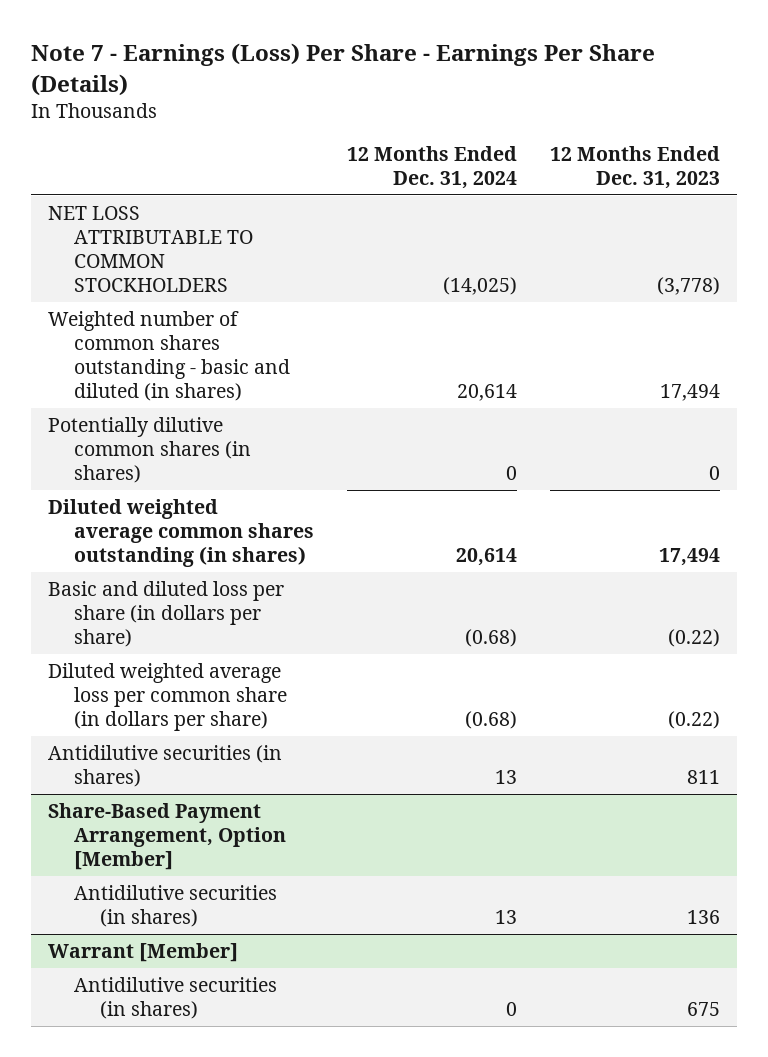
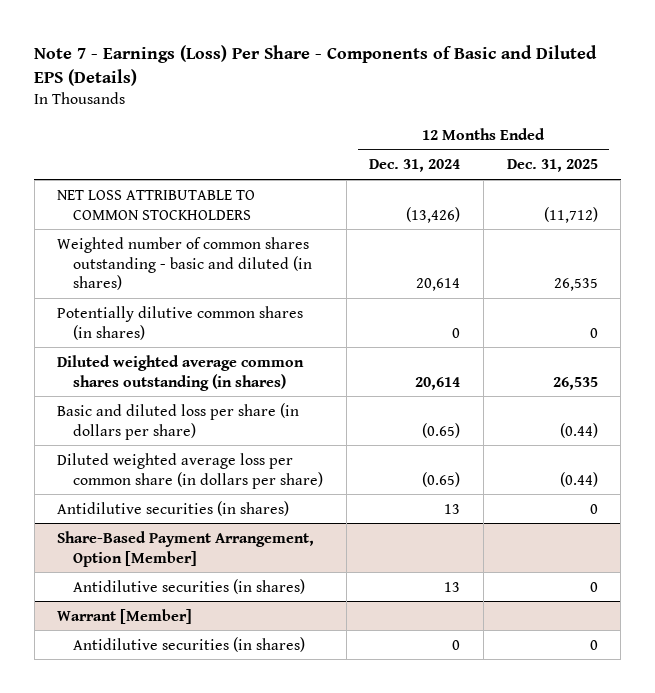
[31,43,656,96] Note 7 - Earnings (Loss) Per Share - Earnings Per Share (Details) -> [34,44,598,87] Note 7 - Earnings (Loss) Per Share - Components of Basic and Diluted EPS (Details)
[550,145,721,189] 12 Months Ended Dec. 31, 2023 -> none
none -> [506,159,598,173] Dec. 31, 2025
[443,277,518,296] (14,025) -> [406,206,461,223] (13,426)
[465,629,518,648] (0.68) -> [422,422,461,438] (0.65)
[465,711,518,730] (0.68) -> [422,471,461,487] (0.65)

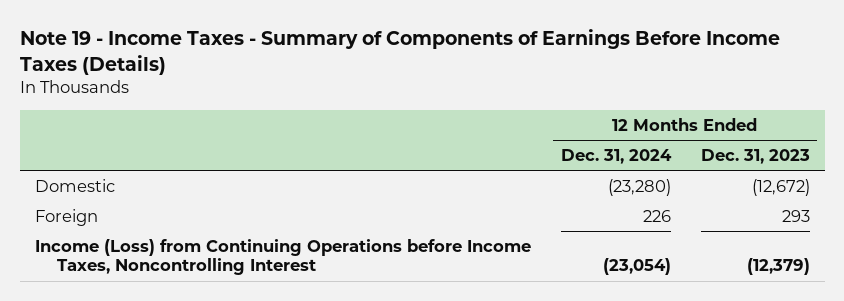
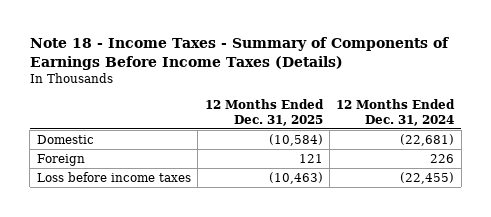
[19,29,780,75] Note 19 - Income Taxes - Summary of Components of Earnings Before Income Taxes (Details) -> [29,37,449,71] Note 18 - Income Taxes - Summary of Components of Earnings Before Income Taxes (Details)
[700,148,810,164] Dec. 31, 2023 -> none
none -> [204,99,324,126] 12 Months Ended Dec. 31, 2025
[607,178,671,196] (23,280) -> [400,133,455,146] (22,681)
[34,238,531,276] Income (Loss) from Continuing Operations before Income Taxes, Noncontrolling Interest -> [36,171,191,182] Loss before income taxes
[602,258,671,276] (23,054) -> [400,171,455,184] (22,455)

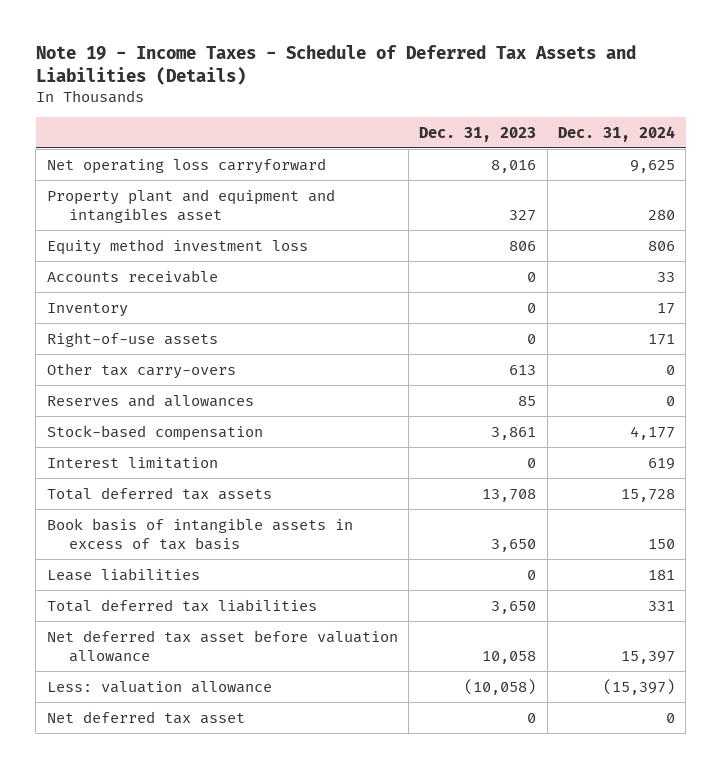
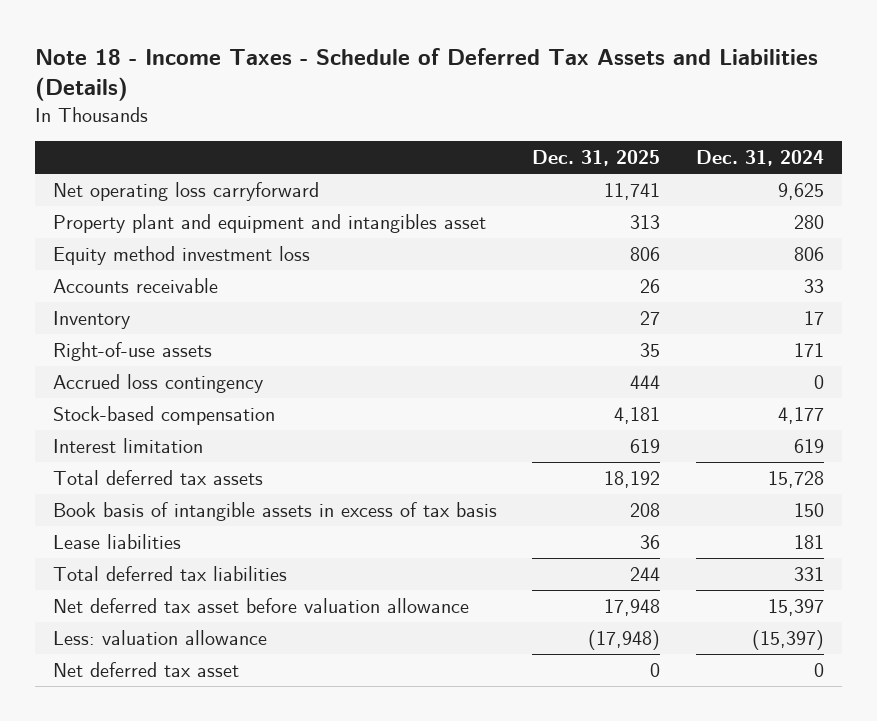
[35,44,636,85] Note 19 - Income Taxes - Schedule of Deferred Tax Assets and Liabilities (Details) -> [34,48,818,102] Note 18 - Income Taxes - Schedule of Deferred Tax Assets and Liabilities (Details)
[419,126,537,142] Dec. 31, 2023 -> none
none -> [532,150,661,167] Dec. 31, 2025
[46,362,236,379] Other tax carry-overs -> none
[46,393,254,407] Reserves and allowances -> none
none -> [52,373,263,393] Accrued loss contingency

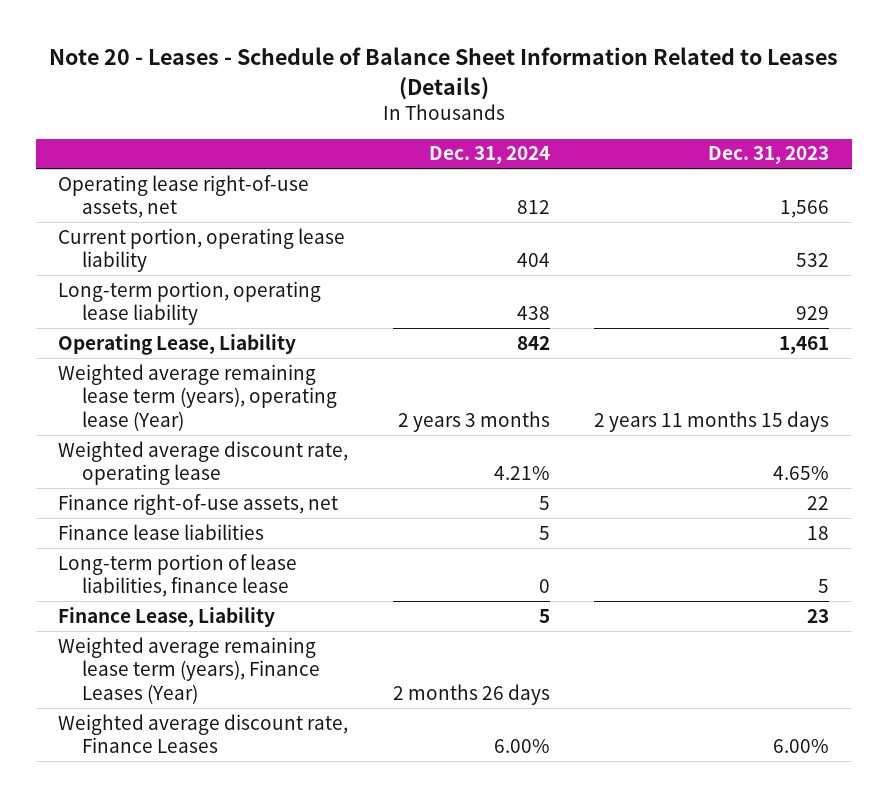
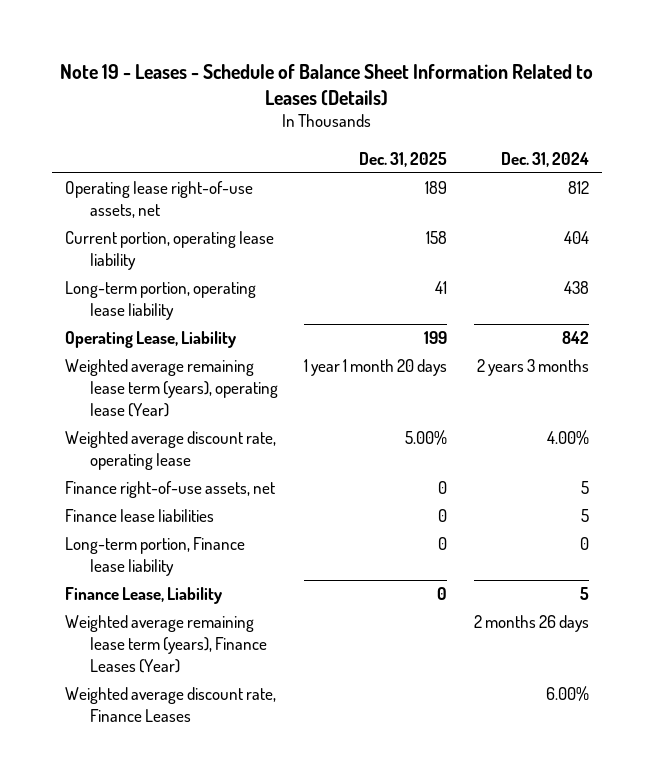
[48,47,838,100] Note 20 - Leases - Schedule of Balance Sheet Information Related to Leases (Details) -> [60,63,594,106] Note 19 - Leases - Schedule of Balance Sheet Information Related to Leases (Details)
[708,146,830,165] Dec. 31, 2023 -> none
none -> [359,151,448,167] Dec. 31, 2025
[493,466,550,481] 4.21% -> [546,430,589,446] 4.00%
[58,553,298,598] Long-term portion of lease liabilities, finance lease -> [65,537,246,577] Long-term portion, Finance lease liability

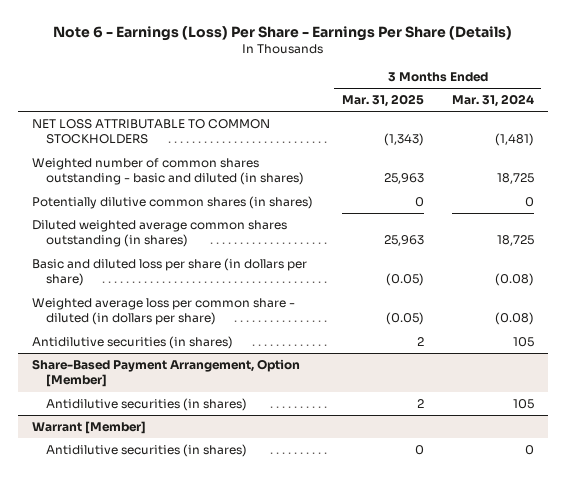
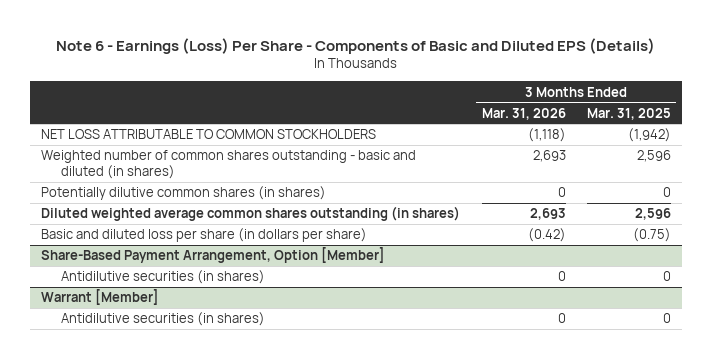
[53,25,513,41] Note 6 - Earnings (Loss) Per Share - Earnings Per Share (Details) -> [56,37,656,54] Note 6 - Earnings (Loss) Per Share - Components of Basic and Diluted EPS (Details)
[451,94,534,108] Mar. 31, 2024 -> none
none -> [481,107,566,120] Mar. 31, 2026
[383,133,424,147] (1,343) -> [628,128,672,143] (1,942)
[383,173,424,185] 25,963 -> [637,150,672,163] 2,596
[32,297,296,326] Weighted average loss per common share - diluted (in dollars per share) -> none
[32,335,234,349] Antidilutive securities (in shares) -> none
[383,235,424,247] 25,963 -> [635,208,672,221] 2,596
[385,273,424,287] (0.05) -> [633,228,672,243] (0.75)
[416,398,424,408] 2 -> [663,271,672,282] 0

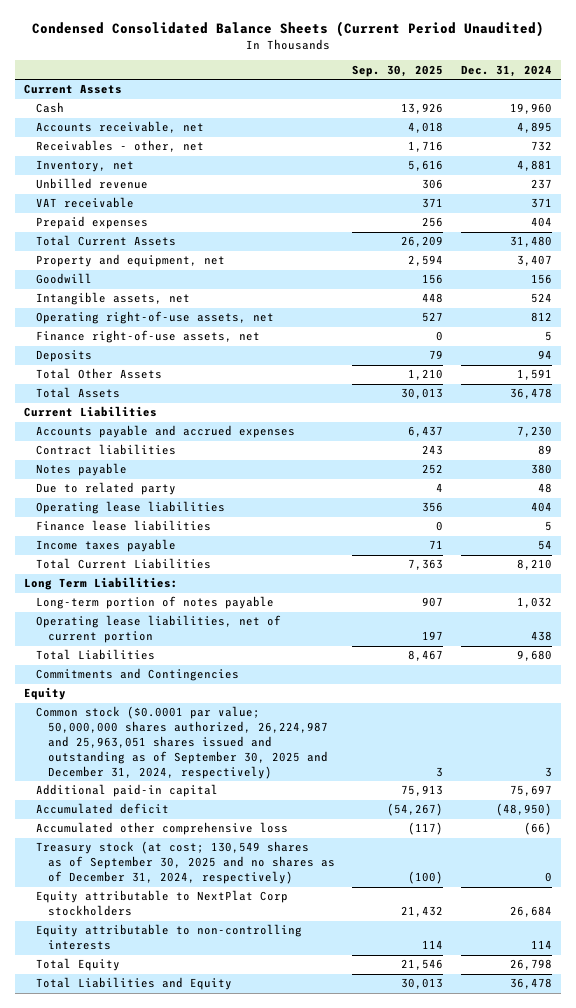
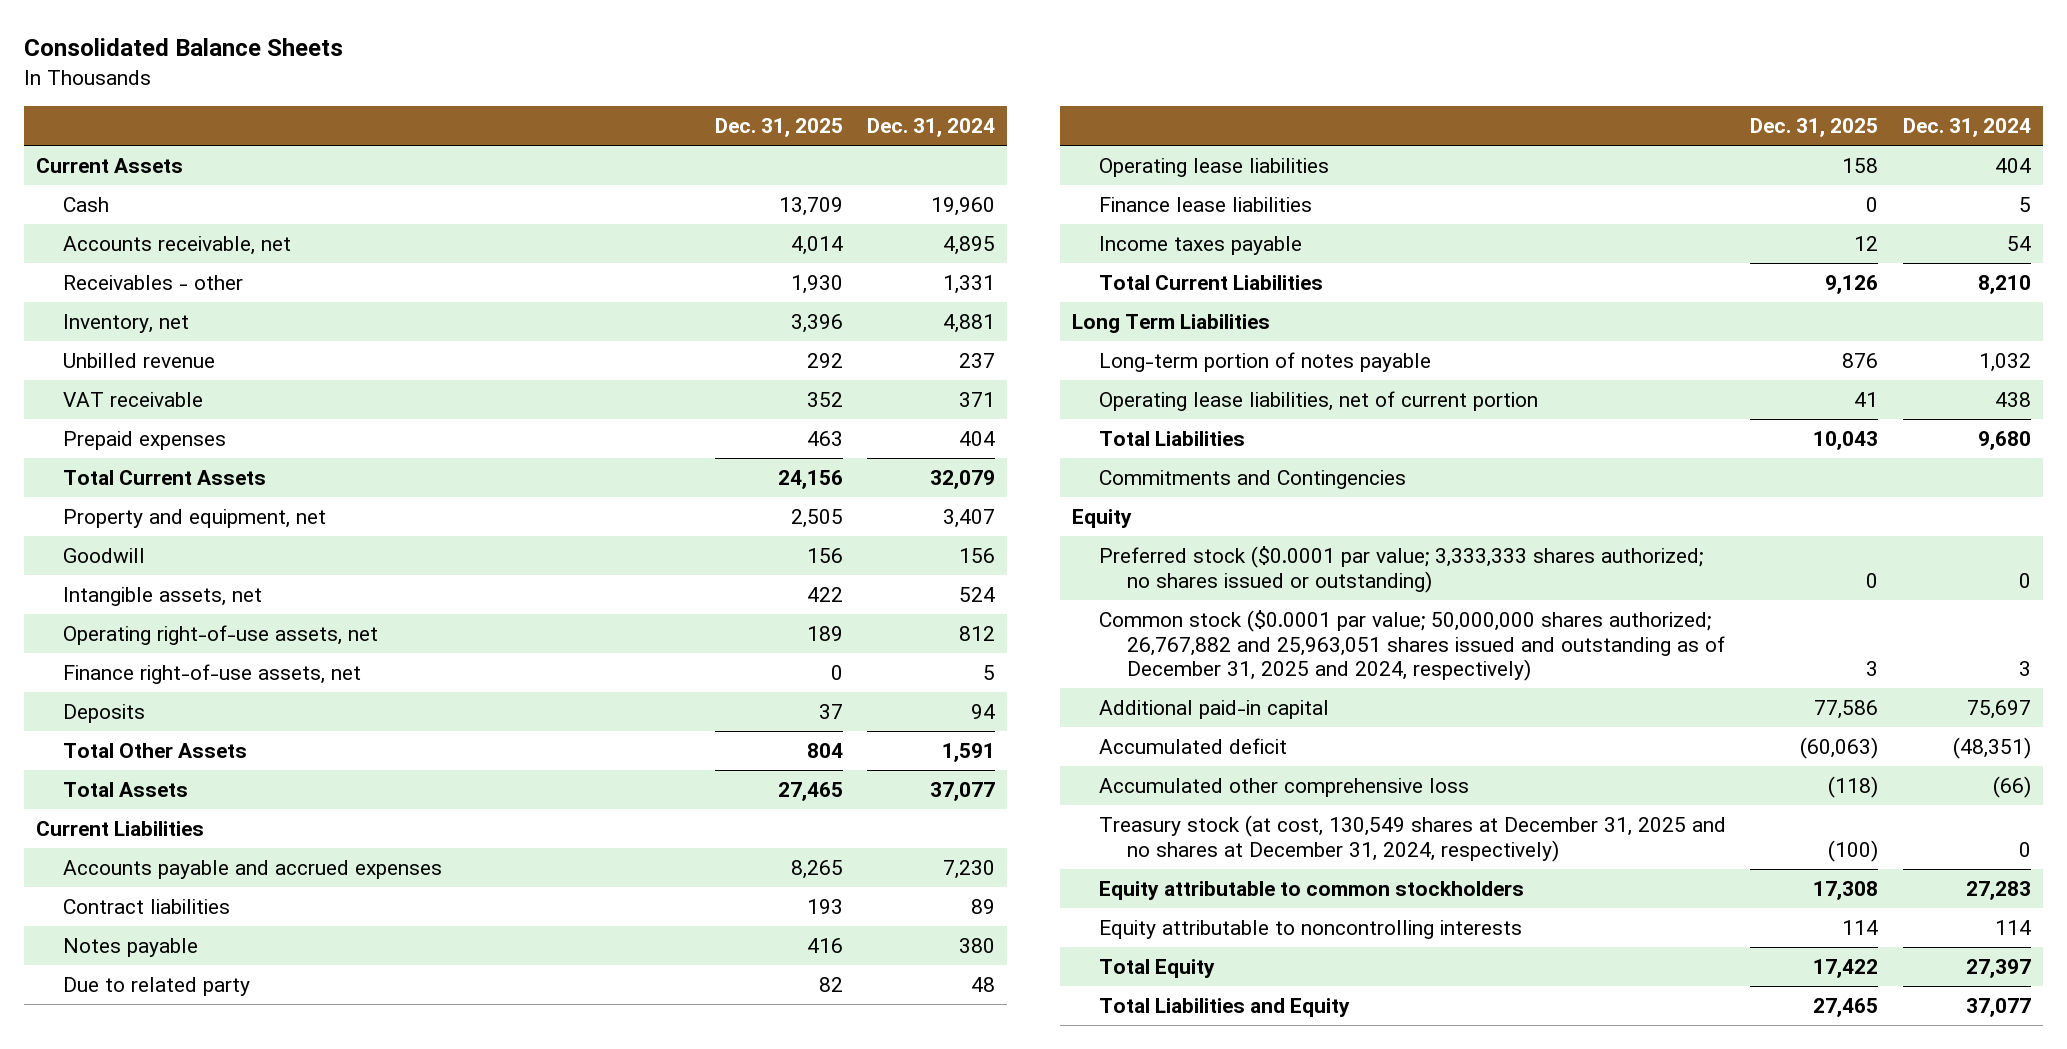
[32,21,545,38] Condensed Consolidated Balance Sheets (Current Period Unaudited) -> [23,38,343,57] Consolidated Balance Sheets
[352,64,444,77] Sep. 30, 2025 -> none
none -> [714,117,843,137] Dec. 31, 2025
[35,140,204,153] Receivables - other, net -> [63,275,244,291] Receivables - other
[531,141,553,152] 732 -> [942,275,995,295] 1,331
[510,236,553,248] 31,480 -> [929,470,995,490] 32,079
[510,388,553,400] 36,478 -> [929,782,995,802] 37,077
[24,577,179,591] Long Term Liabilities: -> [1071,314,1270,334] Long Term Liabilities
none -> [1099,546,1704,593] Preferred stock ($0.0001 par value; 3,333,333 shares authorized; no shares issued or outstanding)
[35,706,328,780] Common stock ($0.0001 par value; 50,000,000 shares authorized, 26,224,987 and 25,963,051 shares issued and outstanding as of September 30, 2025 and December 31, 2024, respectively) -> [1099,610,1725,682] Common stock ($0.0001 par value; 50,000,000 shares authorized; 26,767,882 and 25,963,051 shares issued and outstanding as of December 31, 2025 and 2024, respectively)
[496,803,553,817] (48,950) -> [1952,737,2031,760] (48,351)
[35,841,335,885] Treasury stock (at cost; 130,549 shares as of September 30, 2025 and no shares as of December 31, 2024, respectively) -> [1099,815,1727,862] Treasury stock (at cost, 130,549 shares at December 31, 2025 and no shares at December 31, 2024, respectively)
[35,890,288,917] Equity attributable to NextPlat Corp stockholders -> [1099,881,1525,901] Equity attributable to common stockholders
[510,906,553,918] 26,684 -> [1965,881,2031,901] 27,283
[35,924,302,951] Equity attributable to non-controlling interests -> [1099,920,1523,940] Equity attributable to noncontrolling interests
[510,959,553,971] 26,798 -> [1965,959,2031,979] 27,397
[510,978,553,990] 36,478 -> [1965,998,2031,1018] 37,077

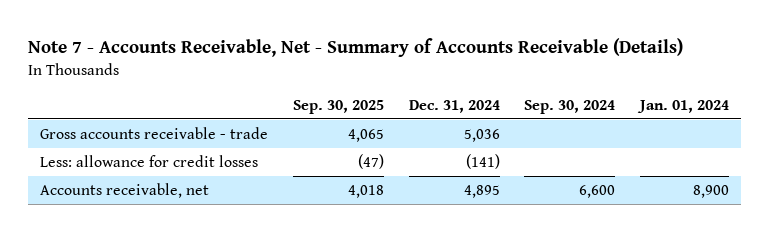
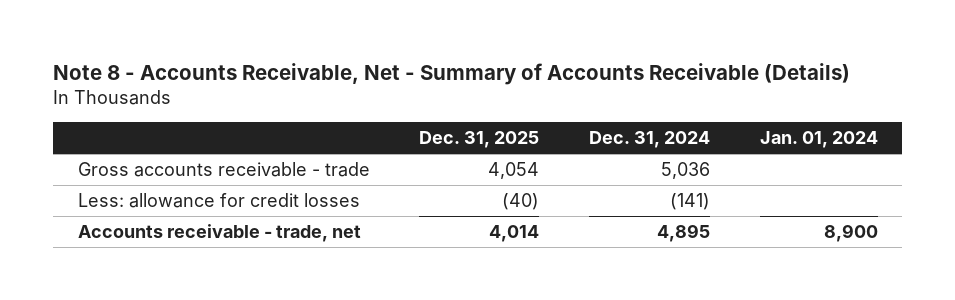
[27,37,683,57] Note 7 - Accounts Receivable, Net - Summary of Accounts Receivable (Details) -> [52,63,850,86] Note 8 - Accounts Receivable, Net - Summary of Accounts Receivable (Details)
[292,99,384,114] Sep. 30, 2025 -> none
[524,99,616,114] Sep. 30, 2024 -> none
none -> [419,131,540,149] Dec. 31, 2025
[40,183,210,199] Accounts receivable, net -> [77,224,361,243] Accounts receivable - trade, net

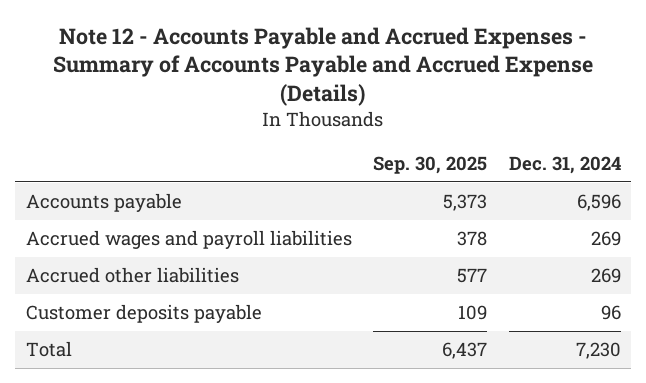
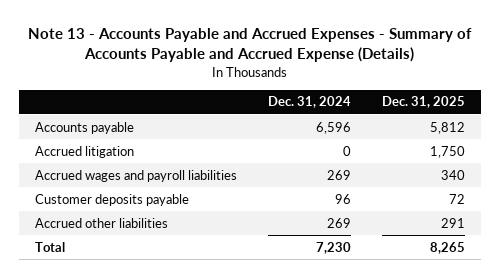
[53,26,594,107] Note 12 - Accounts Payable and Accrued Expenses - Summary of Accounts Payable and Accrued Expense (Details) -> [27,28,472,63] Note 13 - Accounts Payable and Accrued Expenses - Summary of Accounts Payable and Accrued Expense (Details)
[373,155,488,174] Sep. 30, 2025 -> none
none -> [382,96,466,109] Dec. 31, 2025
none -> [34,145,134,158] Accrued litigation
[25,267,239,284] Accrued other liabilities -> [34,217,168,228] Accrued other liabilities

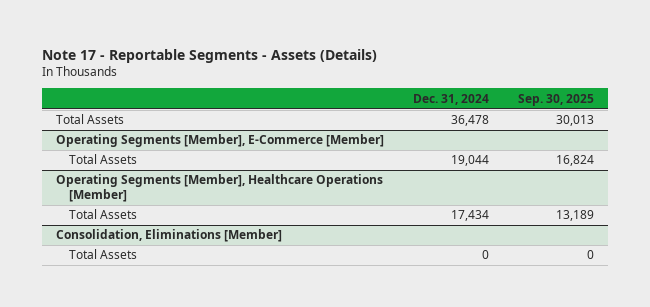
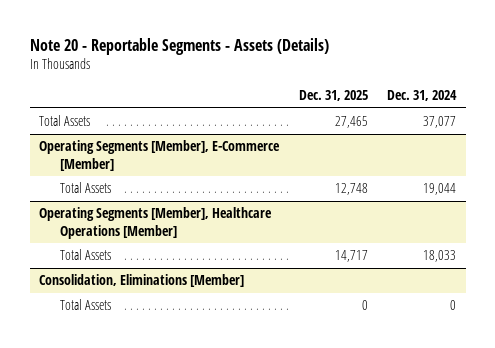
[41,49,377,64] Note 17 - Reportable Segments - Assets (Details) -> [29,37,329,55] Note 20 - Reportable Segments - Assets (Details)
[517,93,594,106] Sep. 30, 2025 -> none
none -> [298,90,368,102] Dec. 31, 2025
[450,115,489,127] 36,478 -> [423,116,457,129] 37,077
[450,210,489,222] 17,434 -> [423,250,457,263] 18,033

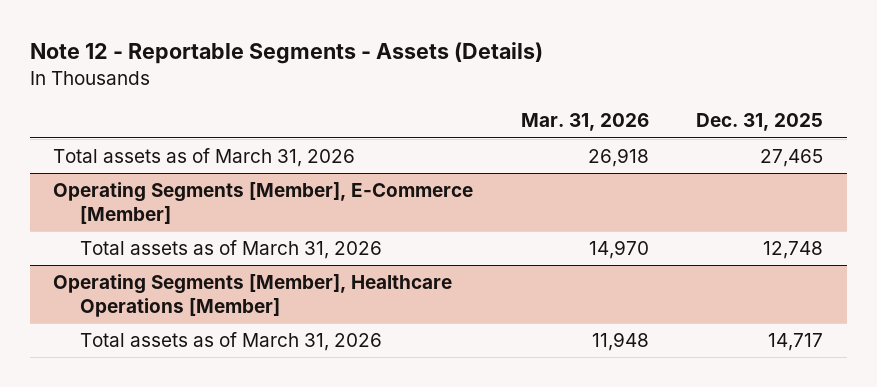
[29,37,329,55] Note 20 - Reportable Segments - Assets (Details) -> [29,41,543,64] Note 12 - Reportable Segments - Assets (Details)
[387,90,458,102] Dec. 31, 2024 -> none
none -> [520,113,649,132] Mar. 31, 2026
[39,115,91,127] Total Assets -> [53,147,356,167] Total assets as of March 31, 2026
[59,182,111,194] Total Assets -> [79,239,382,259] Total assets as of March 31, 2026
[39,274,245,288] Consolidation, Eliminations [Member] -> none
[59,299,111,311] Total Assets -> none
[59,249,111,261] Total Assets -> [79,331,382,351] Total assets as of March 31, 2026

